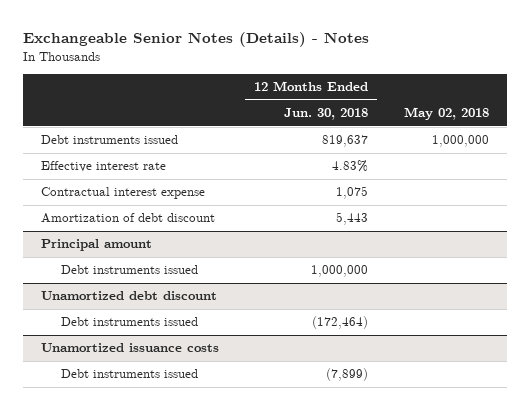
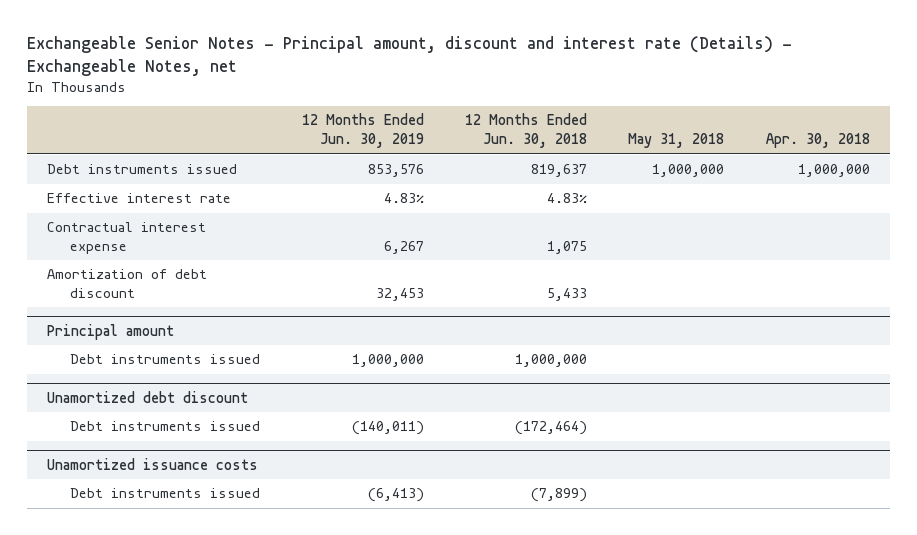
[22,32,369,48] Exchangeable Senior Notes (Details) - Notes -> [26,36,792,76] Exchangeable Senior Notes - Principal amount, discount and interest rate (Details) - Exchangeable Notes, net
[404,107,490,121] May 02, 2018 -> none
none -> [301,113,424,149] 12 Months Ended Jun. 30, 2019
none -> [628,133,725,149] May 31, 2018
none -> [765,133,870,149] Apr. 30, 2018
[336,212,369,226] 5,443 -> [546,288,587,302] 5,433

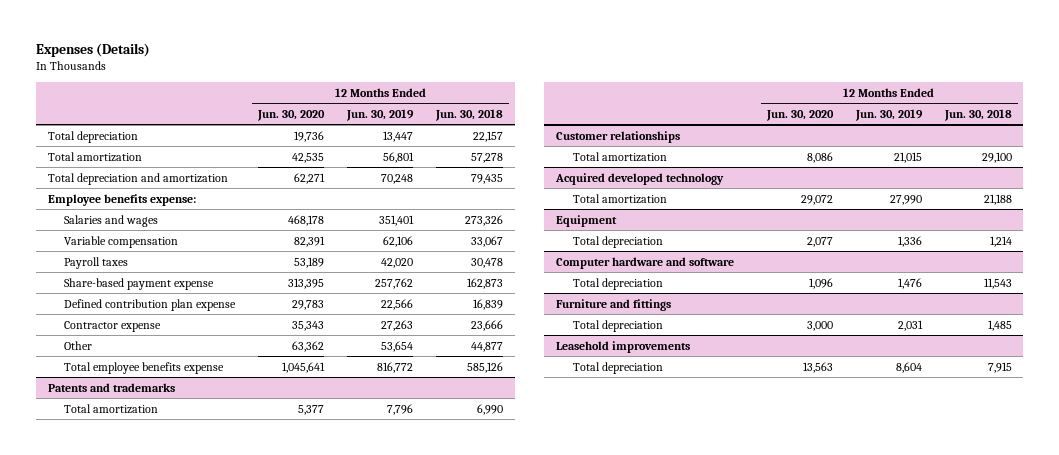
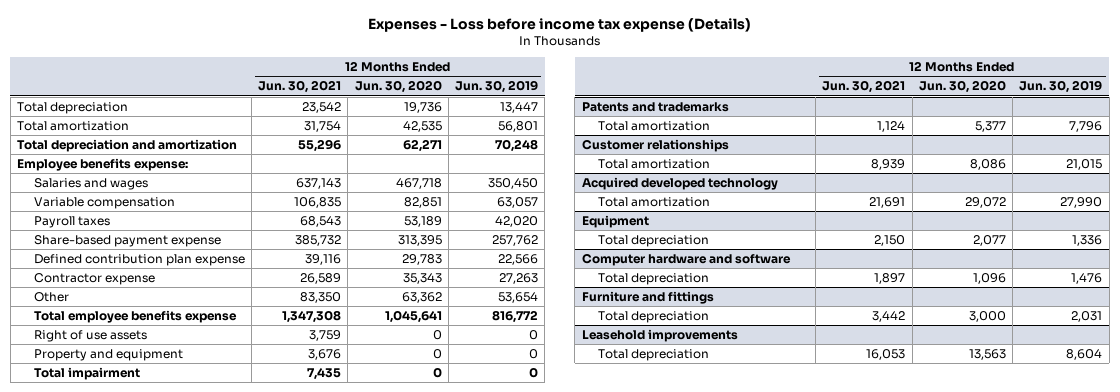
[36,43,151,58] Expenses (Details) -> [367,17,751,32] Expenses - Loss before income tax expense (Details)
[435,108,504,121] Jun. 30, 2018 -> none
none -> [258,80,342,94] Jun. 30, 2021
[288,214,325,226] 468,178 -> [395,178,442,190] 467,718
[379,214,415,226] 351,401 -> [488,178,539,190] 350,450
[294,235,326,247] 82,391 -> [403,197,442,209] 82,851
[383,235,414,247] 62,106 -> [497,197,539,209] 63,057
none -> [33,330,147,343] Right of use assets
none -> [33,349,183,362] Property and equipment
none -> [33,367,140,381] Total impairment

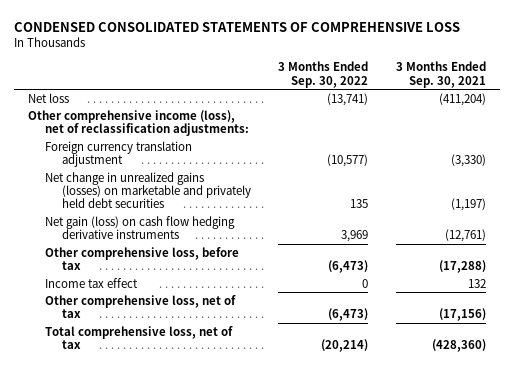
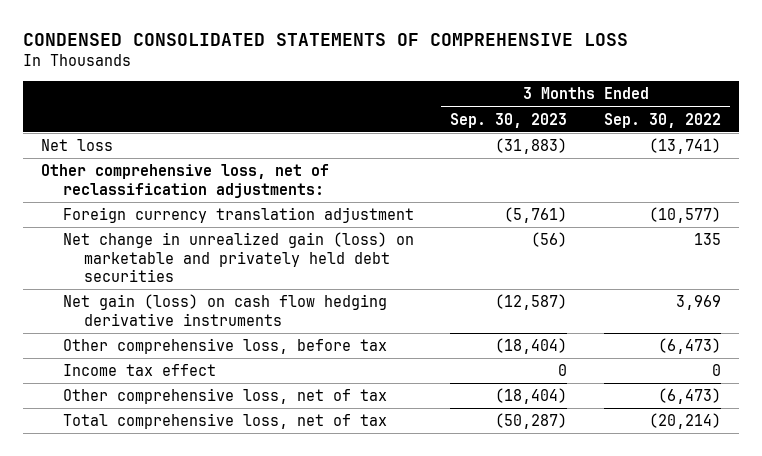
[396,61,487,88] 3 Months Ended Sep. 30, 2021 -> none
none -> [450,112,568,128] Sep. 30, 2023
[28,109,249,137] Other comprehensive income (loss), net of reclassification adjustments: -> [40,164,329,198] Other comprehensive loss, net of reclassification adjustments:
[44,171,251,209] Net change in unrealized gains (losses) on marketable and privately held debt securities -> [62,232,414,283] Net change in unrealized gain (loss) on marketable and privately held debt securities

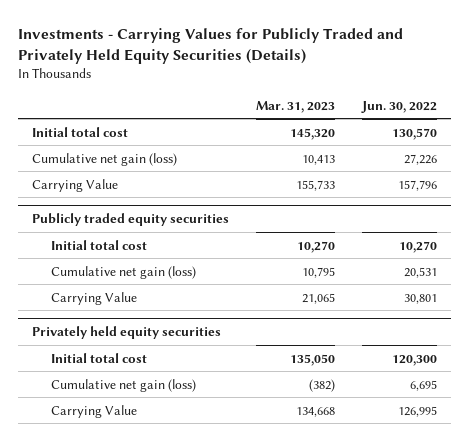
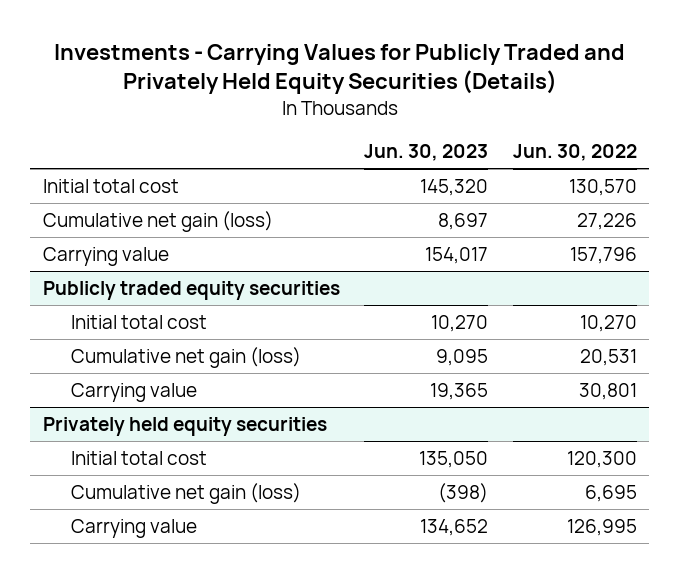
[256,100,336,113] Mar. 31, 2023 -> none
none -> [364,144,489,162] Jun. 30, 2023
[31,178,118,192] Carrying Value -> [42,246,169,266] Carrying value
[51,291,138,305] Carrying Value -> [70,382,197,402] Carrying value
[51,404,138,418] Carrying Value -> [70,518,197,538] Carrying value

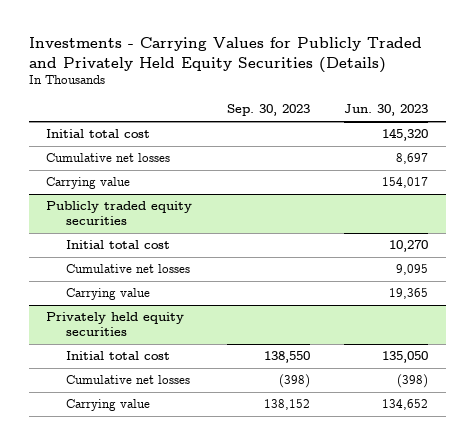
[513,144,638,162] Jun. 30, 2022 -> none
none -> [226,104,310,117] Sep. 30, 2023
[42,210,273,232] Cumulative net gain (loss) -> [46,153,171,163] Cumulative net losses
[70,346,301,368] Cumulative net gain (loss) -> [65,264,190,274] Cumulative net losses
[70,482,301,504] Cumulative net gain (loss) -> [65,375,190,385] Cumulative net losses

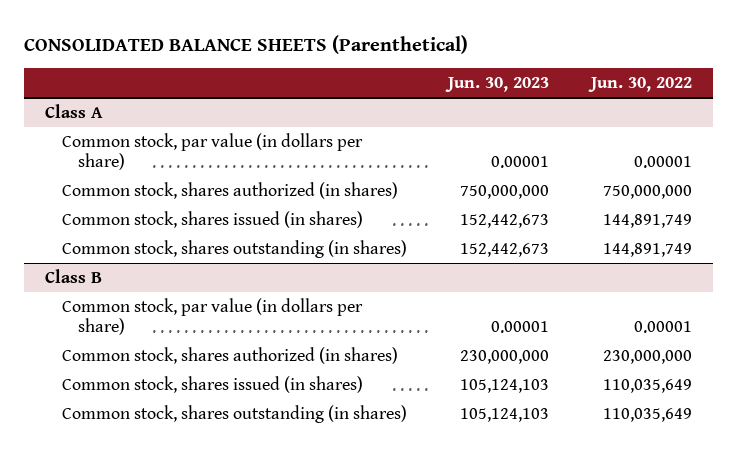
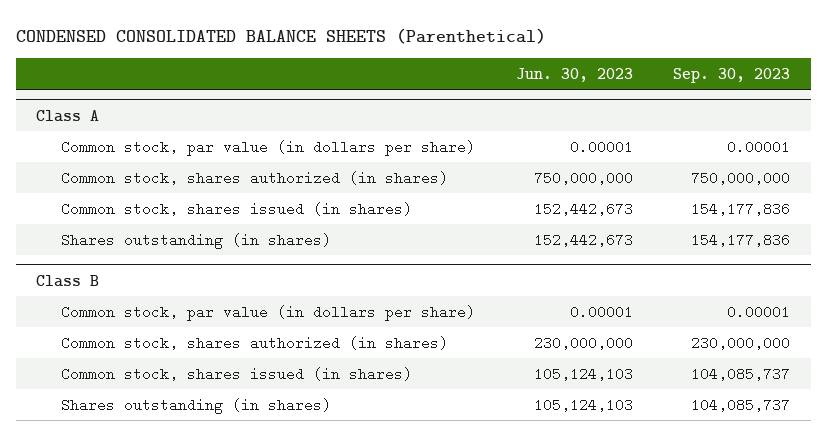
[24,35,469,55] CONSOLIDATED BALANCE SHEETS (Parenthetical) -> [16,27,547,44] CONDENSED CONSOLIDATED BALANCE SHEETS (Parenthetical)
[588,77,693,93] Jun. 30, 2022 -> none
none -> [673,67,791,83] Sep. 30, 2023
[61,239,407,258] Common stock, shares outstanding (in shares) -> [61,232,332,249] Shares outstanding (in shares)
[61,404,407,423] Common stock, shares outstanding (in shares) -> [61,397,332,414] Shares outstanding (in shares)

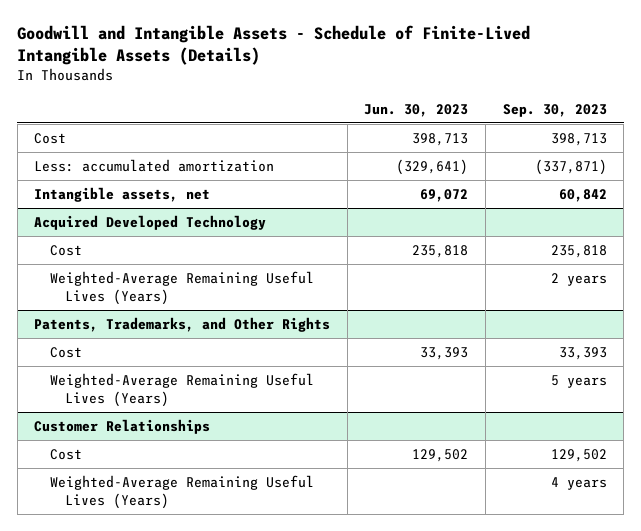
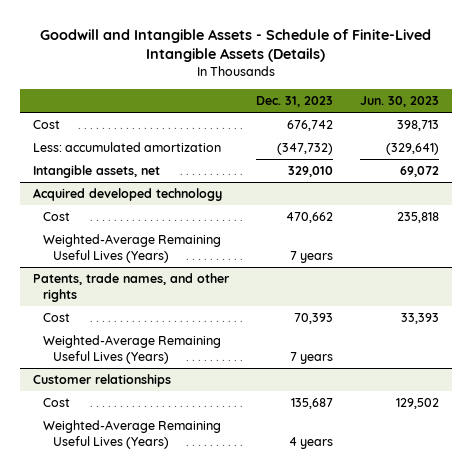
[502,103,607,117] Sep. 30, 2023 -> none
none -> [256,95,334,107] Dec. 31, 2023
[34,215,267,231] Acquired Developed Technology -> [33,188,223,202] Acquired developed technology
[34,317,331,333] Patents, Trademarks, and Other Rights -> [33,273,231,302] Patents, trade names, and other rights
[34,419,211,435] Customer Relationships -> [33,374,172,388] Customer relationships

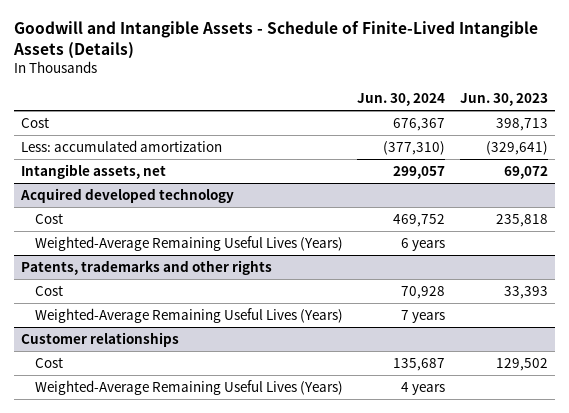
[256,95,334,107] Dec. 31, 2023 -> none
none -> [357,93,446,107] Jun. 30, 2024
[33,273,231,302] Patents, trade names, and other rights -> [20,259,272,275] Patents, trademarks and other rights

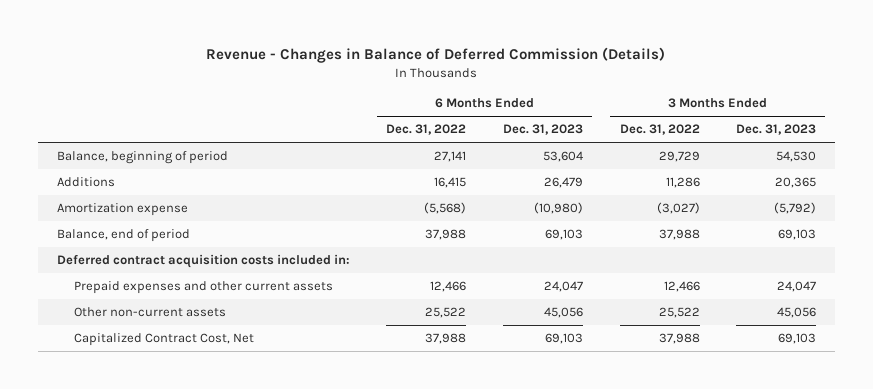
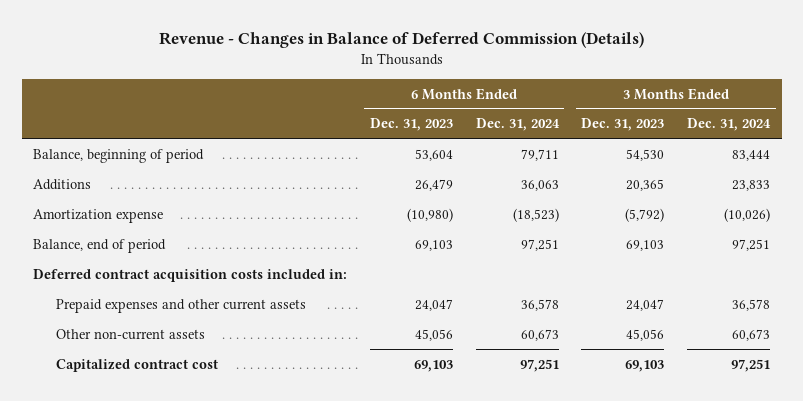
[386,124,467,136] Dec. 31, 2022 -> none
[619,124,700,136] Dec. 31, 2022 -> none
none -> [475,118,560,132] Dec. 31, 2024
none -> [687,118,772,132] Dec. 31, 2024
[73,333,254,347] Capitalized Contract Cost, Net -> [56,358,219,372] Capitalized contract cost

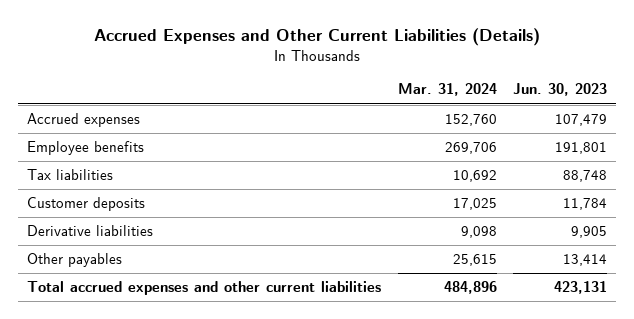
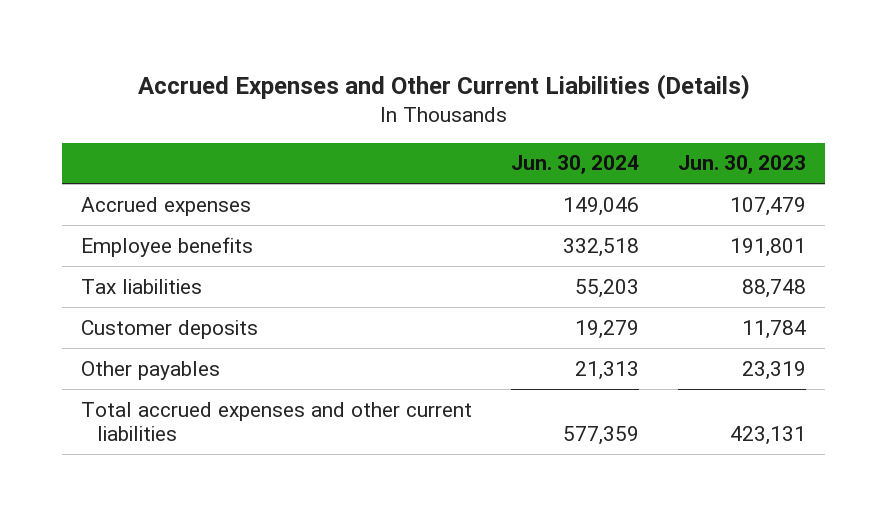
[397,83,497,97] Mar. 31, 2024 -> none
none -> [511,155,640,175] Jun. 30, 2024
[26,225,153,237] Derivative liabilities -> none
[563,254,608,267] 13,414 -> [742,360,807,380] 23,319

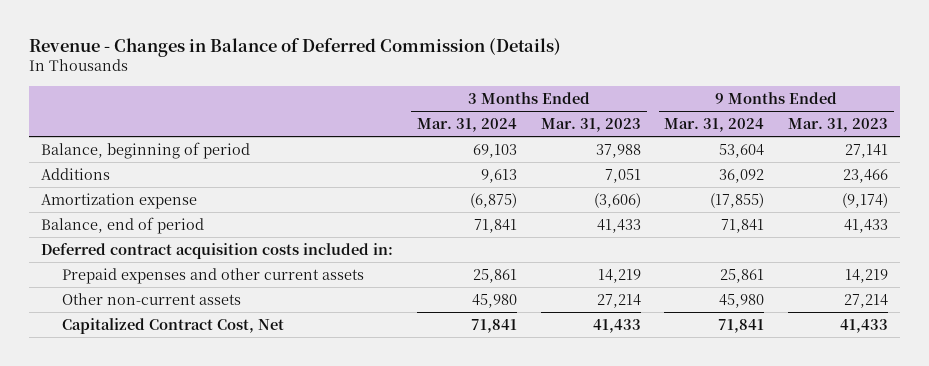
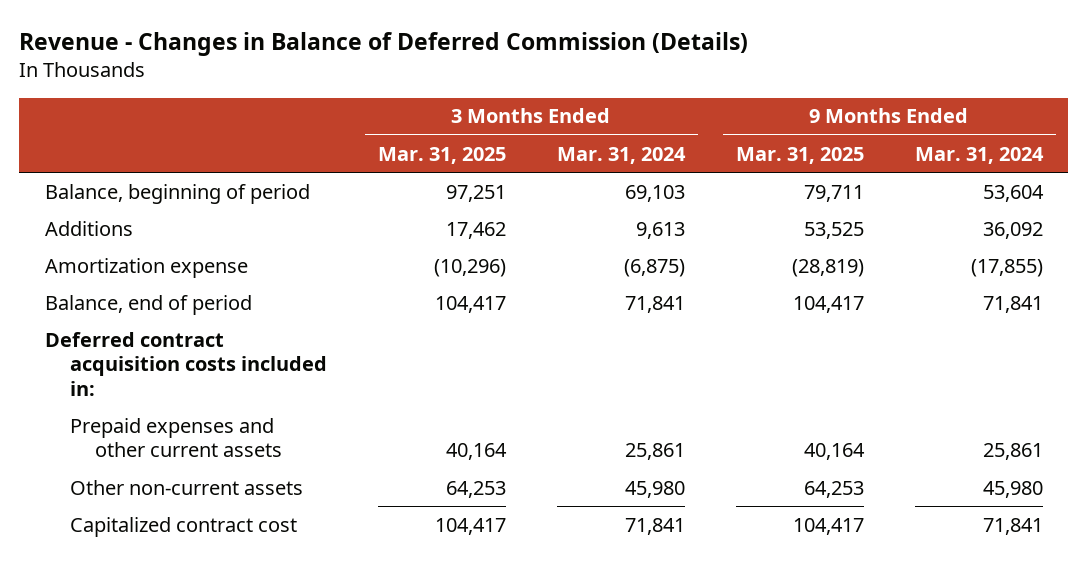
[540,118,641,133] Mar. 31, 2023 -> none
[788,118,889,133] Mar. 31, 2023 -> none
none -> [377,146,506,164] Mar. 31, 2025
none -> [735,146,864,164] Mar. 31, 2025
[61,317,284,334] Capitalized Contract Cost, Net -> [69,516,297,537] Capitalized contract cost

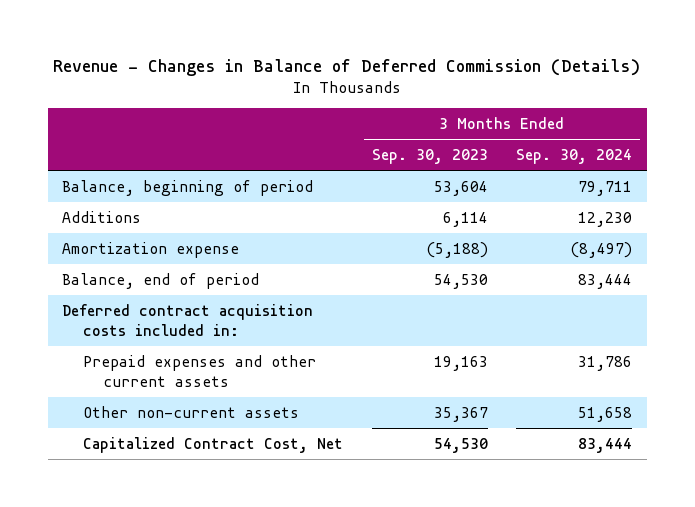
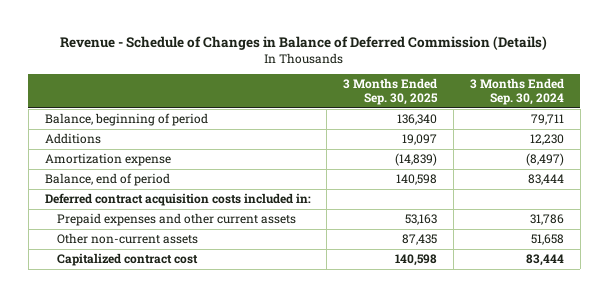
[53,58,641,76] Revenue - Changes in Balance of Deferred Commission (Details) -> [60,35,548,50] Revenue - Schedule of Changes in Balance of Deferred Commission (Details)
[371,149,488,165] Sep. 30, 2023 -> none
none -> [343,78,439,106] 3 Months Ended Sep. 30, 2025
[82,436,343,453] Capitalized Contract Cost, Net -> [57,253,199,267] Capitalized contract cost

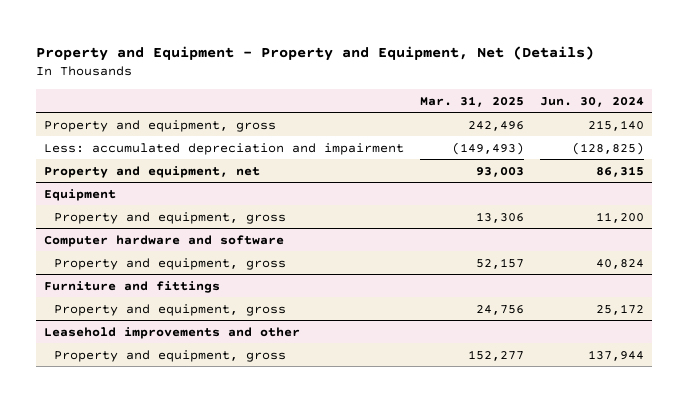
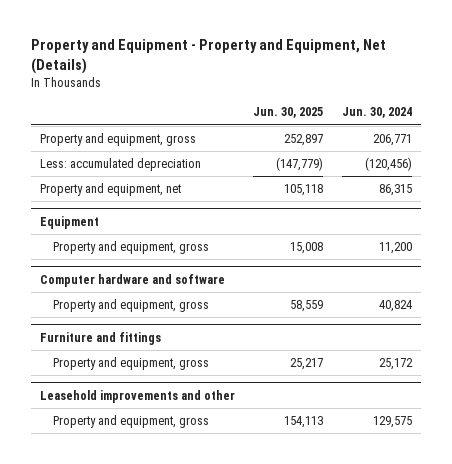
[419,95,524,107] Mar. 31, 2025 -> none
none -> [253,107,324,119] Jun. 30, 2025
[587,119,644,131] 215,140 -> [372,134,412,147] 206,771
[43,142,404,155] Less: accumulated depreciation and impairment -> [39,158,201,172] Less: accumulated depreciation
[571,141,644,155] (128,825) -> [364,157,412,172] (120,456)
[587,349,644,361] 137,944 -> [372,416,412,429] 129,575

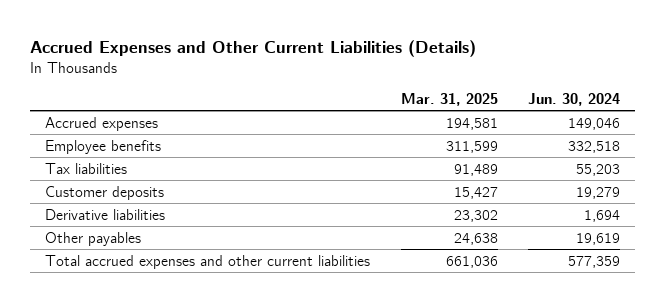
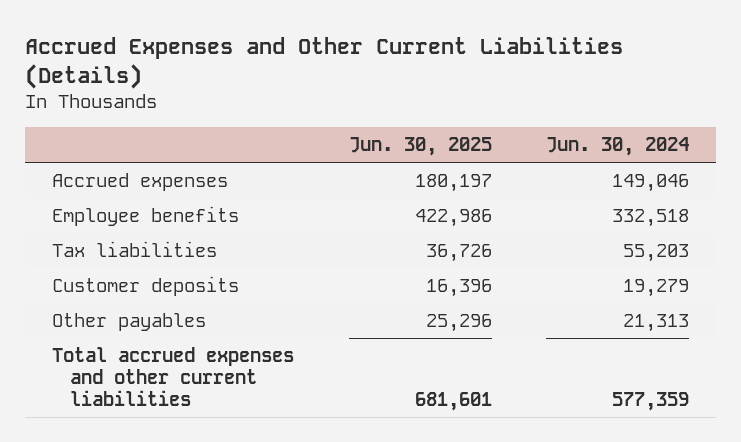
[400,92,498,106] Mar. 31, 2025 -> none
none -> [348,137,492,157] Jun. 30, 2025
[45,208,166,220] Derivative liabilities -> none
[575,232,620,245] 19,619 -> [622,314,689,333] 21,313

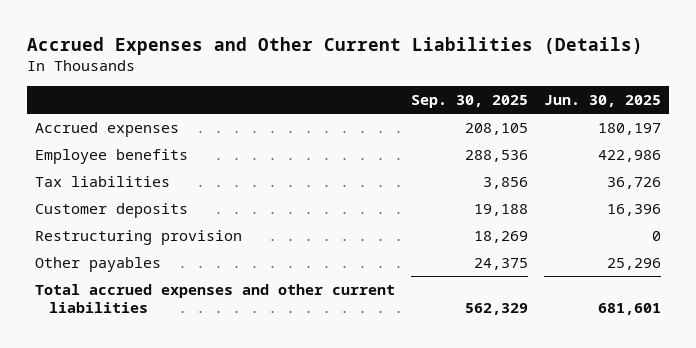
[545,137,689,157] Jun. 30, 2024 -> none
none -> [410,95,528,109] Sep. 30, 2025
none -> [34,230,242,246] Restructuring provision

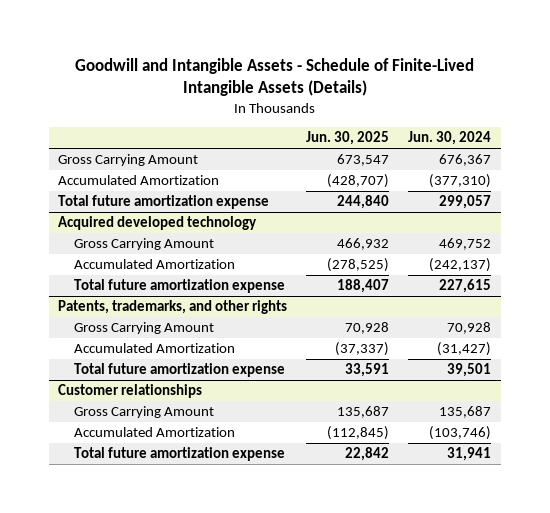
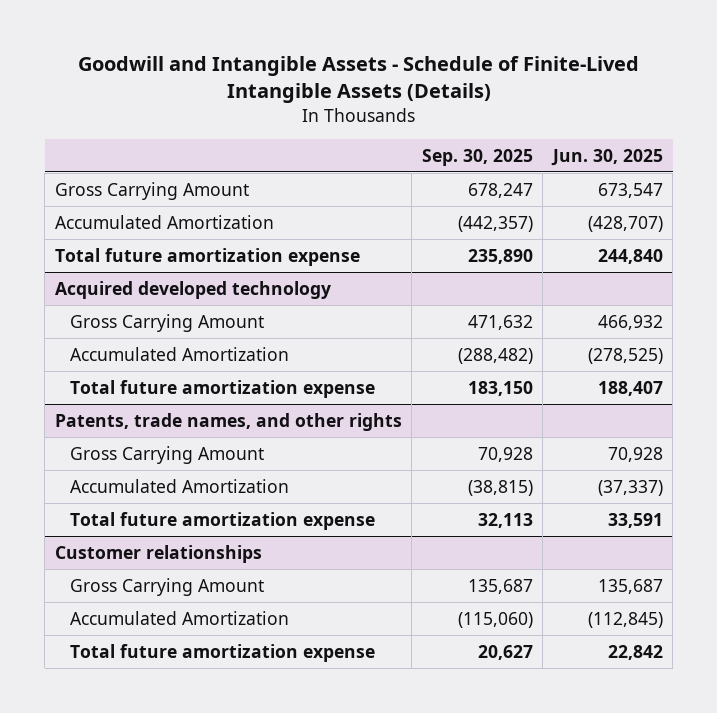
[408,131,492,146] Jun. 30, 2024 -> none
none -> [421,148,533,166] Sep. 30, 2025
[58,300,288,315] Patents, trademarks, and other rights -> [54,412,402,431] Patents, trade names, and other rights

